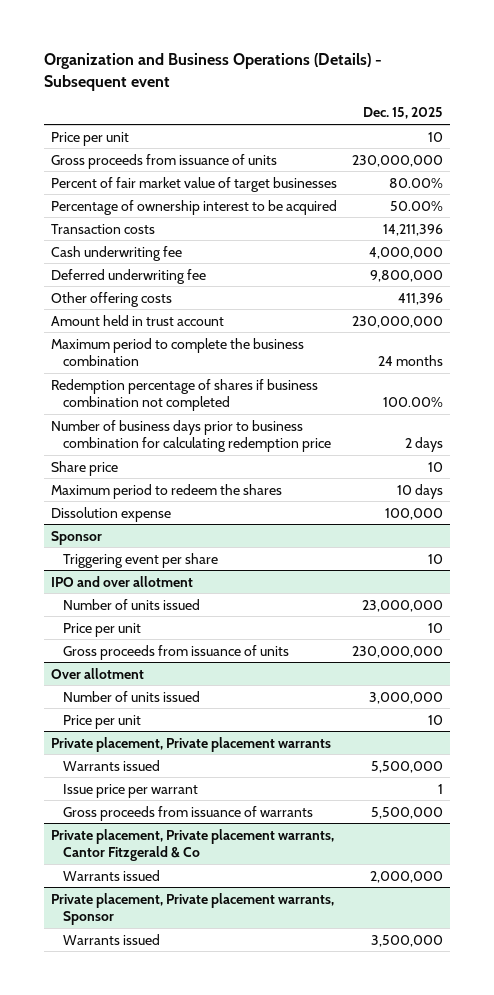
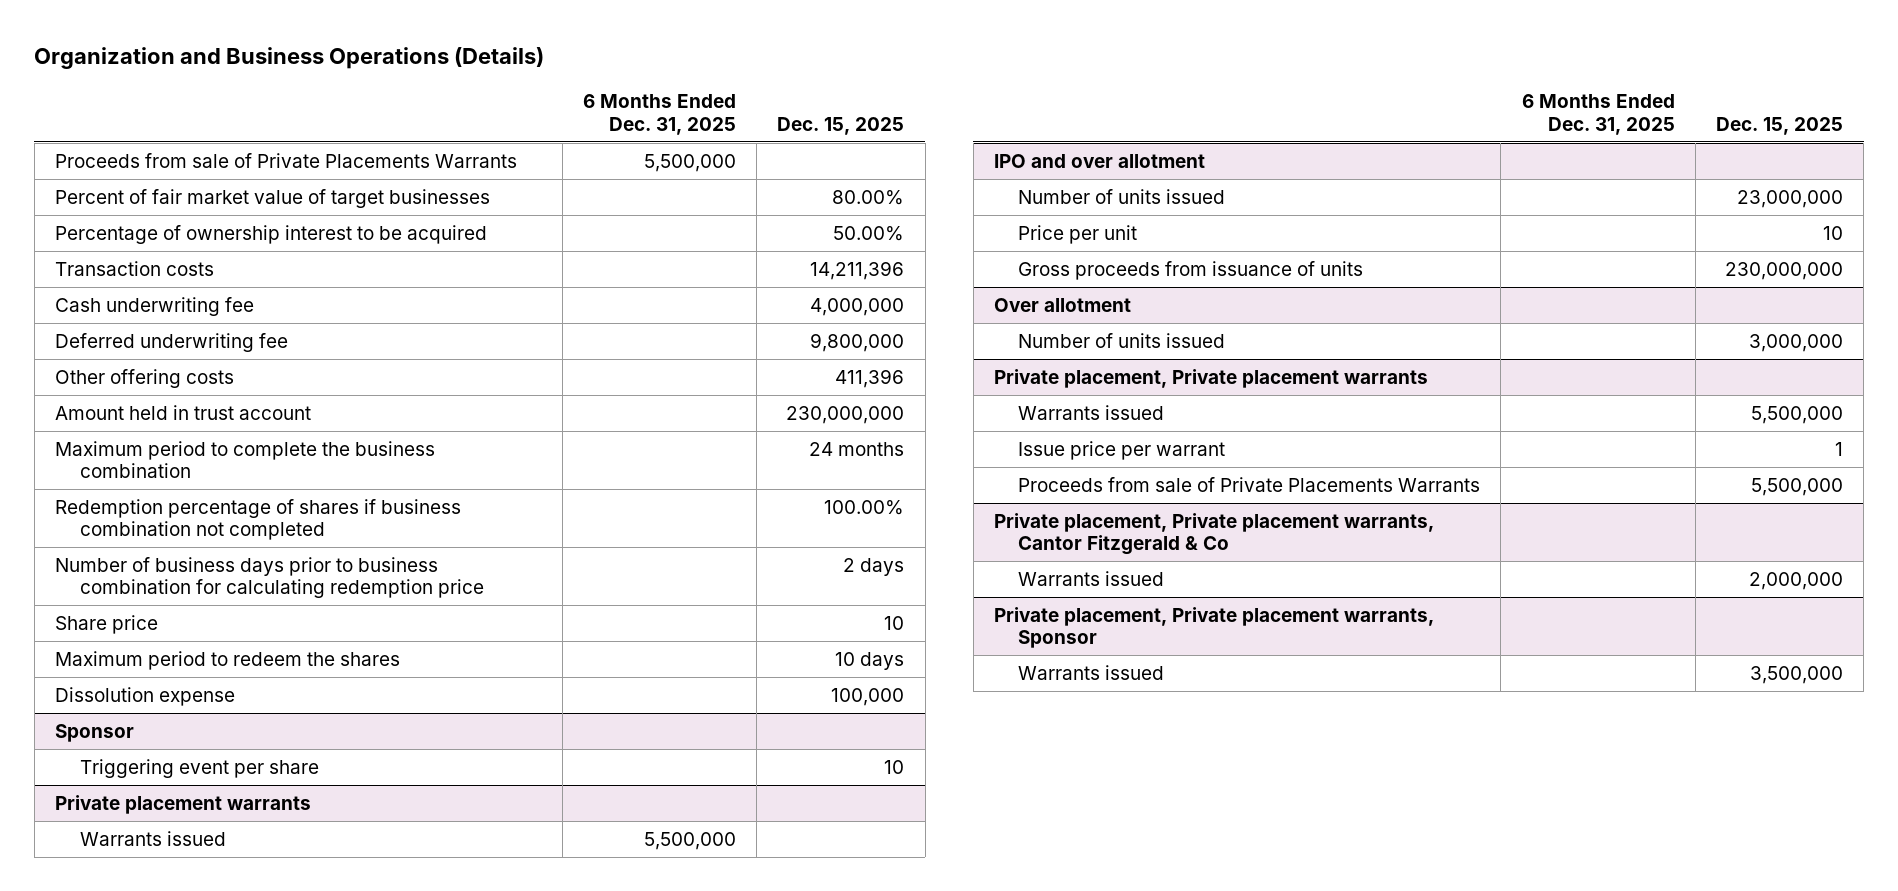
[43,53,382,91] Organization and Business Operations (Details) - Subsequent event -> [34,47,545,70] Organization and Business Operations (Details)
none -> [582,94,736,135] 6 Months Ended Dec. 31, 2025
[51,131,130,146] Price per unit -> none
[51,153,278,169] Gross proceeds from issuance of units -> none
none -> [55,152,518,168] Proceeds from sale of Private Placements Warrants
none -> [55,794,312,814] Private placement warrants
none -> [79,830,226,846] Warrants issued
[63,714,142,729] Price per unit -> none
[63,805,314,821] Gross proceeds from issuance of warrants -> [1018,476,1481,492] Proceeds from sale of Private Placements Warrants

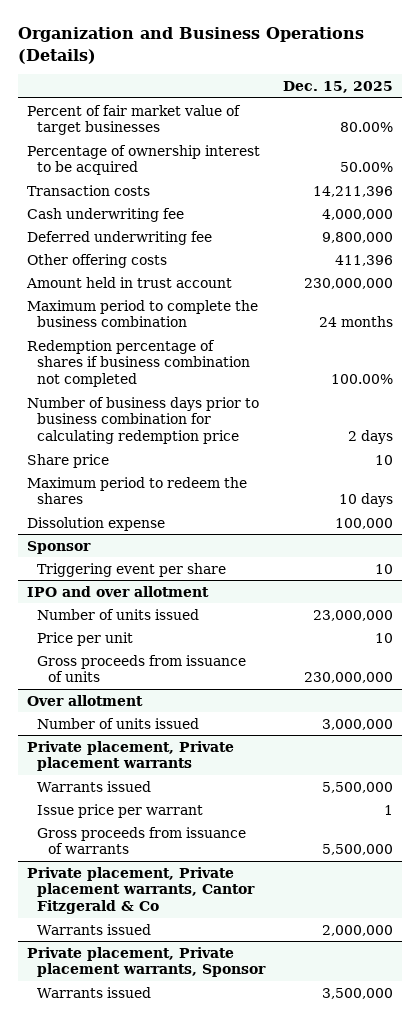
[582,94,736,135] 6 Months Ended Dec. 31, 2025 -> none
[55,152,518,168] Proceeds from sale of Private Placements Warrants -> none
[55,794,312,814] Private placement warrants -> none
[79,830,226,846] Warrants issued -> none
[1018,476,1481,492] Proceeds from sale of Private Placements Warrants -> [37,826,247,855] Gross proceeds from issuance of warrants

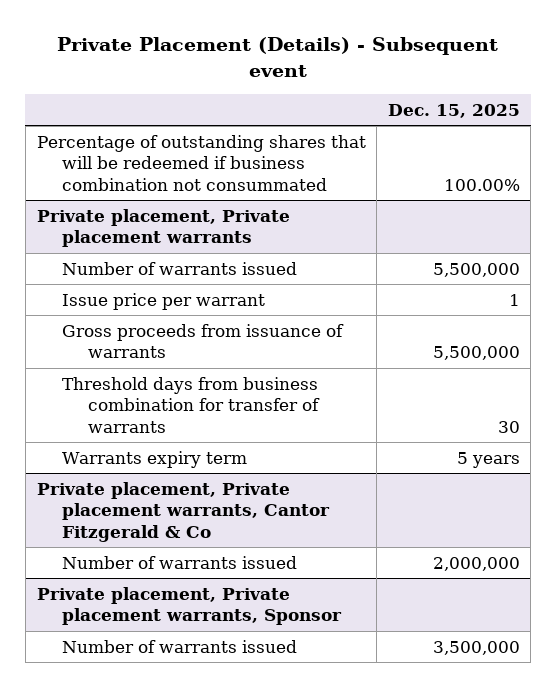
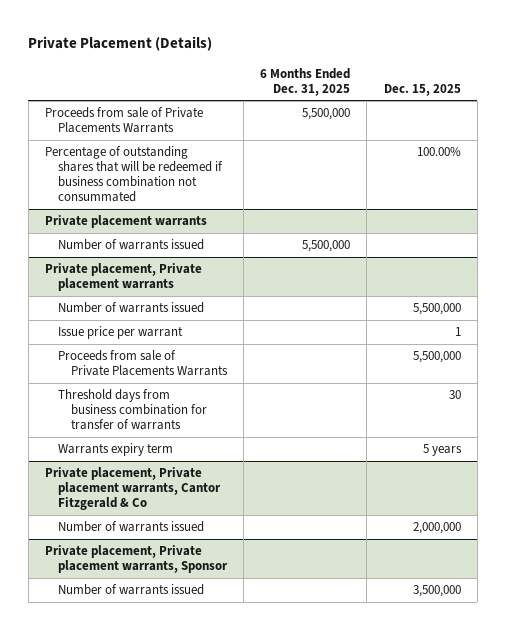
[57,37,499,78] Private Placement (Details) - Subsequent event -> [28,36,213,52] Private Placement (Details)
none -> [260,67,351,96] 6 Months Ended Dec. 31, 2025
none -> [45,107,204,134] Proceeds from sale of Private Placements Warrants
none -> [45,215,208,229] Private placement warrants
none -> [57,239,204,251] Number of warrants issued
[62,323,345,359] Gross proceeds from issuance of warrants -> [57,350,228,377] Proceeds from sale of Private Placements Warrants

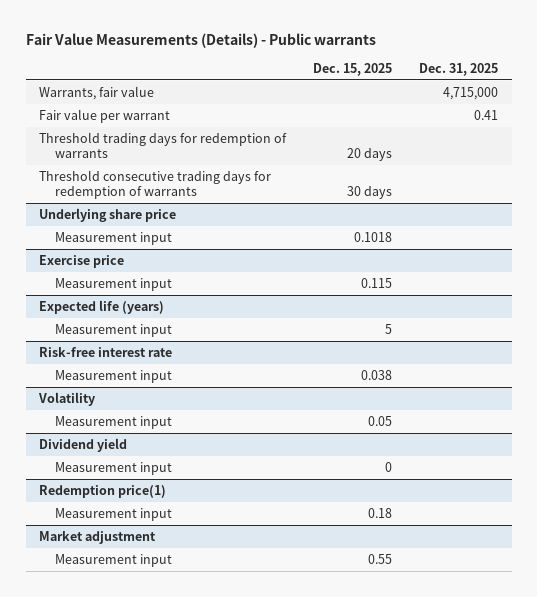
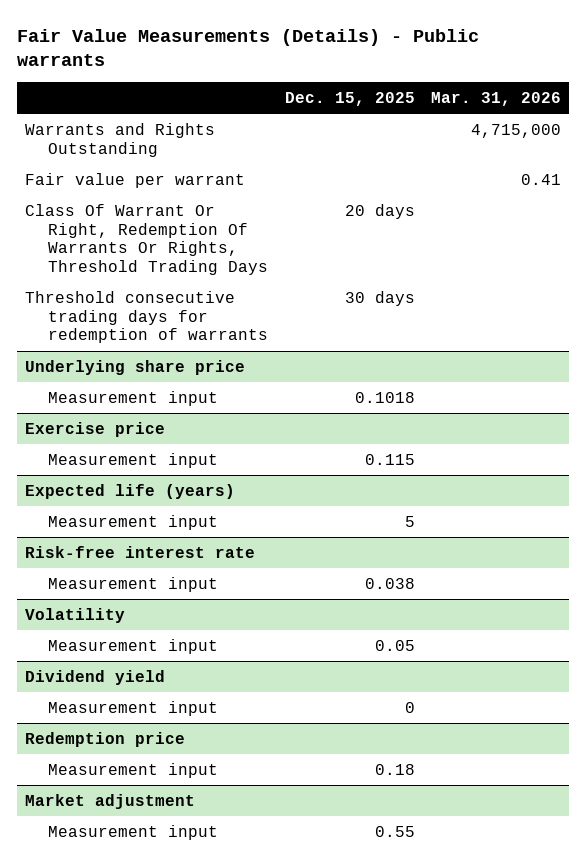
[419,62,499,76] Dec. 31, 2025 -> none
none -> [430,92,561,107] Mar. 31, 2026
[39,85,155,100] Warrants, fair value -> [24,122,215,157] Warrants and Rights Outstanding
[39,131,288,158] Threshold trading days for redemption of warrants -> [24,203,269,276] Class Of Warrant Or Right, Redemption Of Warrants Or Rights, Threshold Trading Days
[39,484,167,498] Redemption price(1) -> [24,731,185,747] Redemption price

